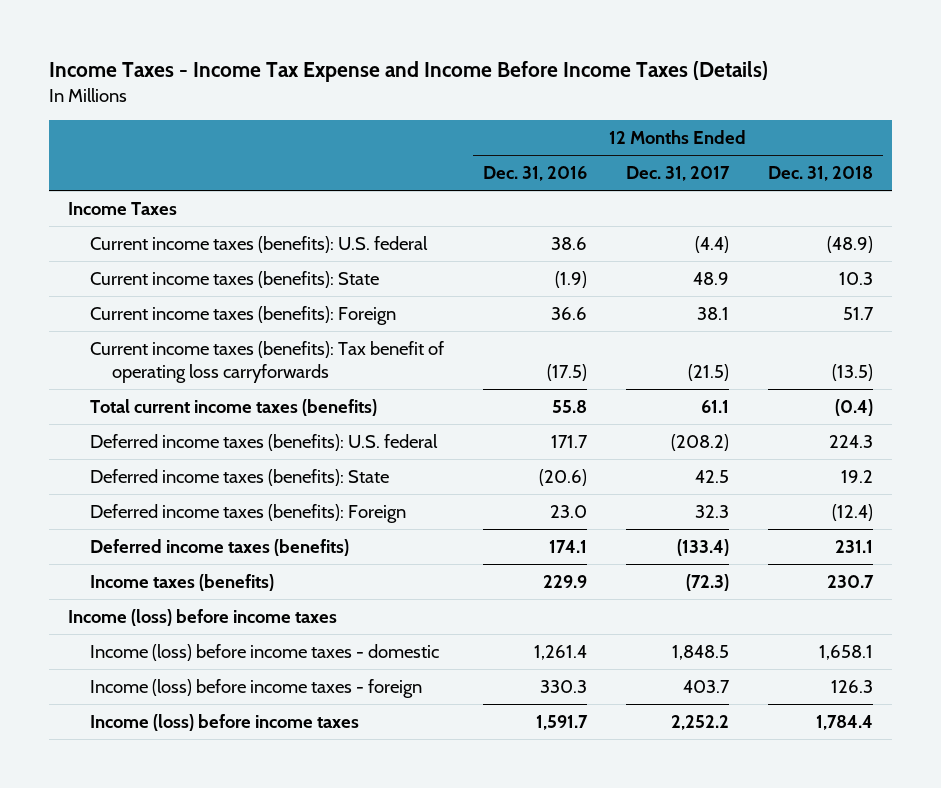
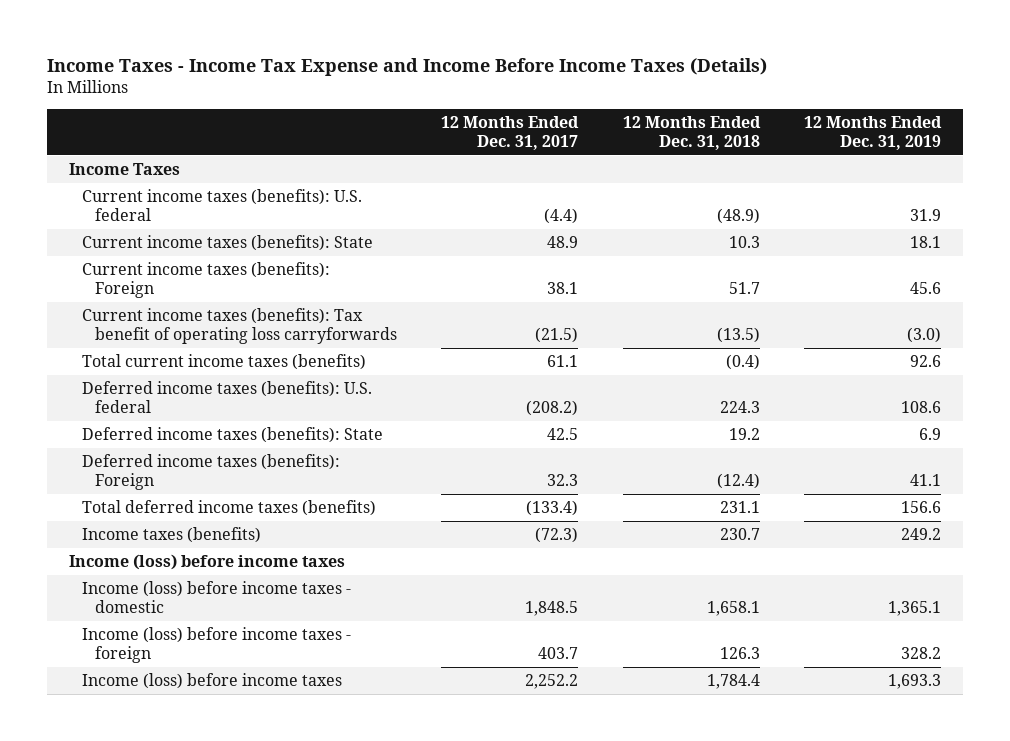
[483,166,588,182] Dec. 31, 2016 -> none
none -> [804,115,943,151] 12 Months Ended Dec. 31, 2019
[90,538,350,556] Deferred income taxes (benefits) -> [82,500,377,517] Total deferred income taxes (benefits)

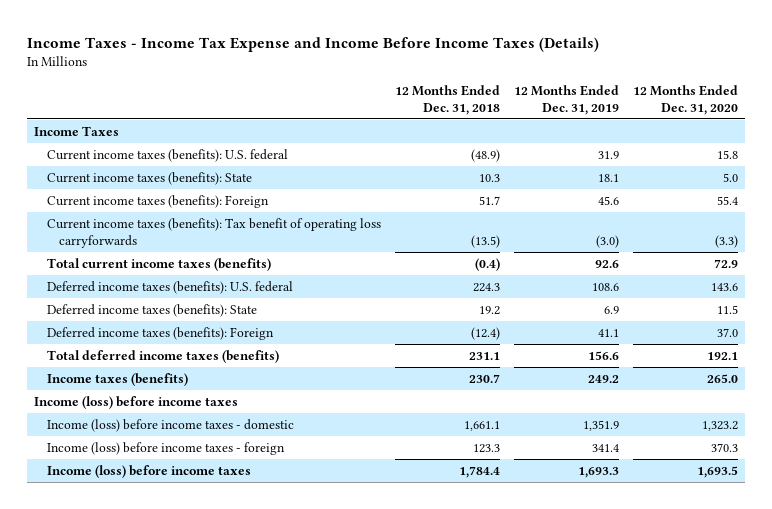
[441,115,580,151] 12 Months Ended Dec. 31, 2017 -> none
none -> [633,84,739,115] 12 Months Ended Dec. 31, 2020
[706,601,760,617] 1,658.1 -> [463,420,500,431] 1,661.1
[888,601,942,617] 1,365.1 -> [583,419,620,431] 1,351.9
[719,647,760,660] 126.3 -> [472,443,500,453] 123.3
[901,647,942,660] 328.2 -> [592,443,620,452] 341.4

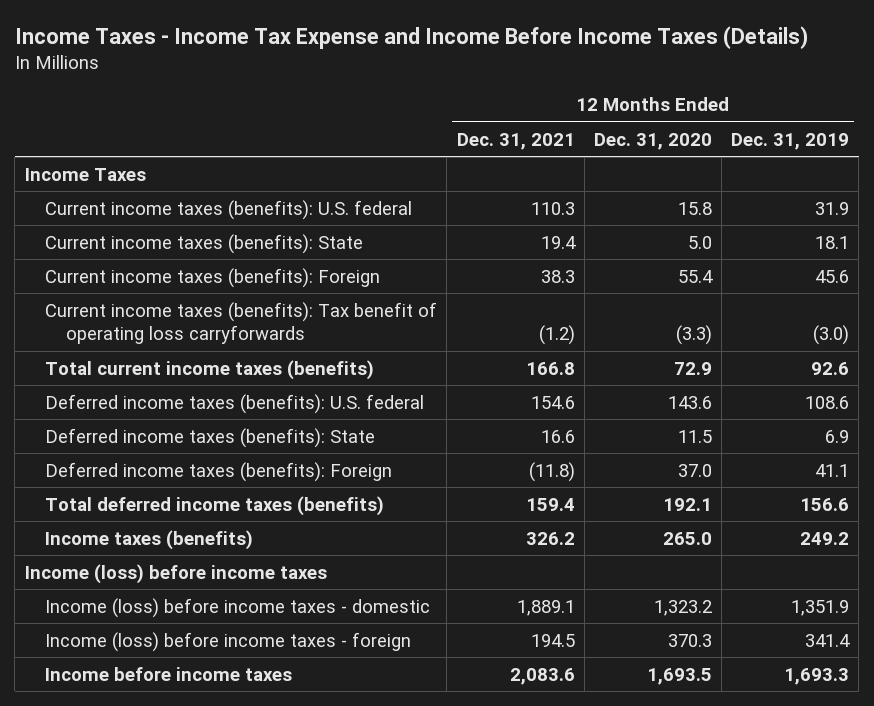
[394,84,500,115] 12 Months Ended Dec. 31, 2018 -> none
none -> [456,132,575,150] Dec. 31, 2021
[46,464,251,478] Income (loss) before income taxes -> [45,666,293,681] Income before income taxes

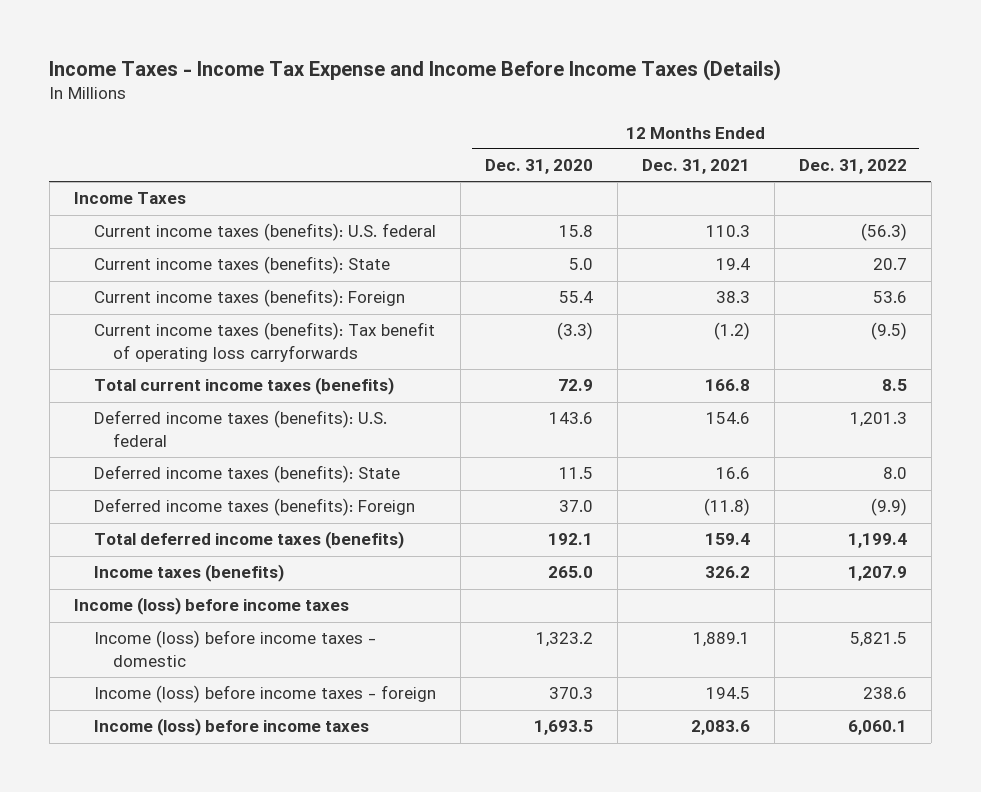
[730,132,849,150] Dec. 31, 2019 -> none
none -> [798,159,907,175] Dec. 31, 2022
[45,666,293,681] Income before income taxes -> [93,718,369,737] Income (loss) before income taxes

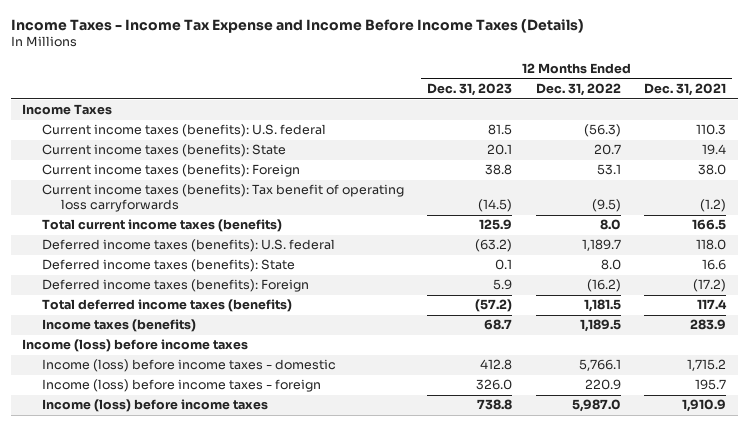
[484,159,593,175] Dec. 31, 2020 -> none
none -> [427,83,513,97] Dec. 31, 2023
[715,291,750,304] 38.3 -> [698,164,727,176] 38.0
[872,291,907,304] 53.6 -> [596,164,621,176] 53.1
[704,379,750,392] 166.8 -> [692,219,727,231] 166.5
[881,379,907,392] 8.5 -> [599,219,621,231] 8.0
[705,412,750,425] 154.6 -> [696,239,727,251] 118.0
[849,412,907,428] 1,201.3 -> [581,239,621,252] 1,189.7
[703,498,750,517] (11.8) -> [693,279,727,293] (17.2)
[870,498,907,517] (9.9) -> [586,279,621,293] (16.2)
[704,533,750,546] 159.4 -> [697,299,728,310] 117.4
[847,533,907,549] 1,199.4 -> [583,299,621,313] 1,181.5
[704,566,750,579] 326.2 -> [690,319,727,331] 283.9
[847,566,907,582] 1,207.9 -> [579,319,621,333] 1,189.5
[692,632,750,648] 1,889.1 -> [687,359,727,372] 1,715.2
[849,632,907,648] 5,821.5 -> [578,359,621,372] 5,766.1
[705,687,750,700] 194.5 -> [695,379,727,391] 195.7
[862,687,907,700] 238.6 -> [584,379,621,391] 220.9
[690,720,750,736] 2,083.6 -> [682,399,727,413] 1,910.9
[847,720,907,736] 6,060.1 -> [571,399,621,413] 5,987.0

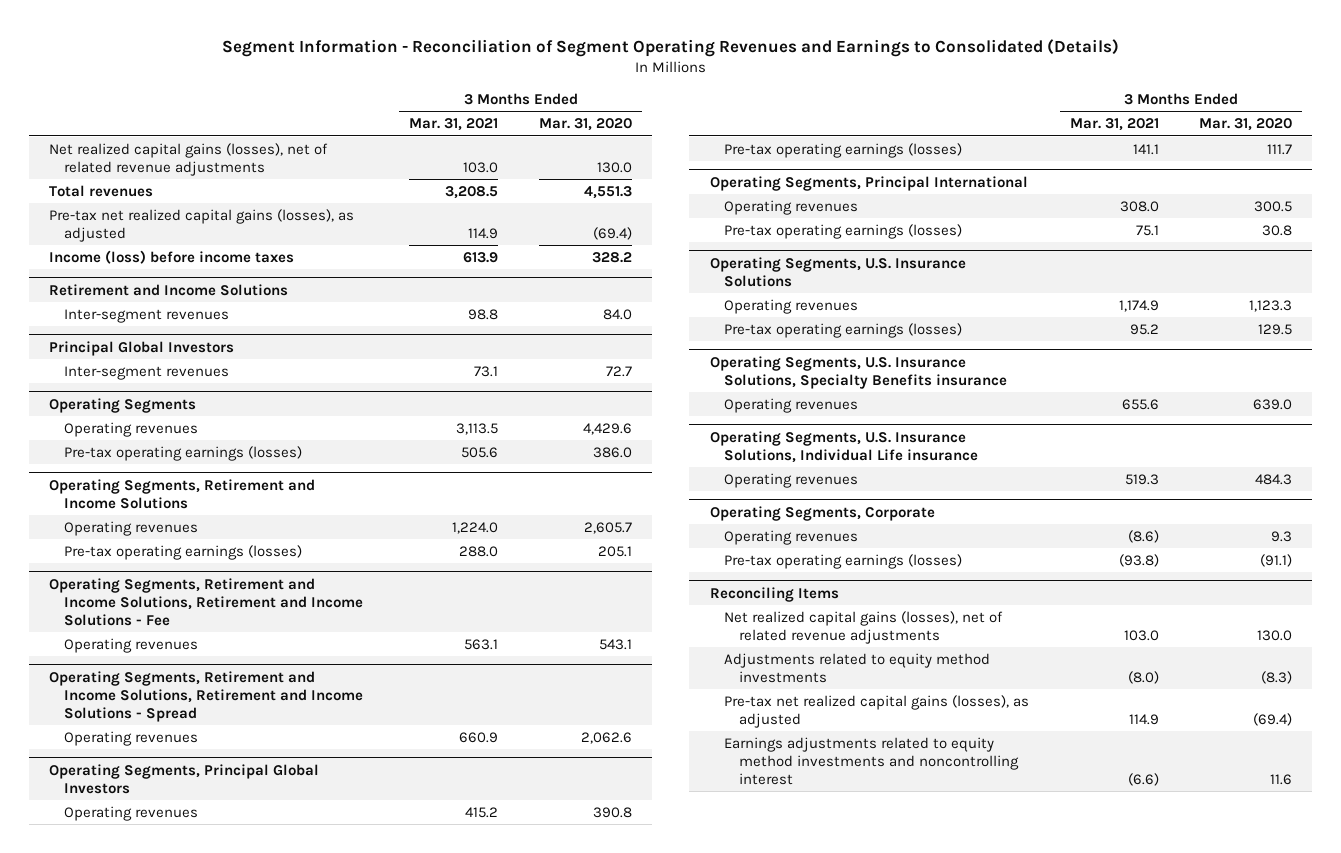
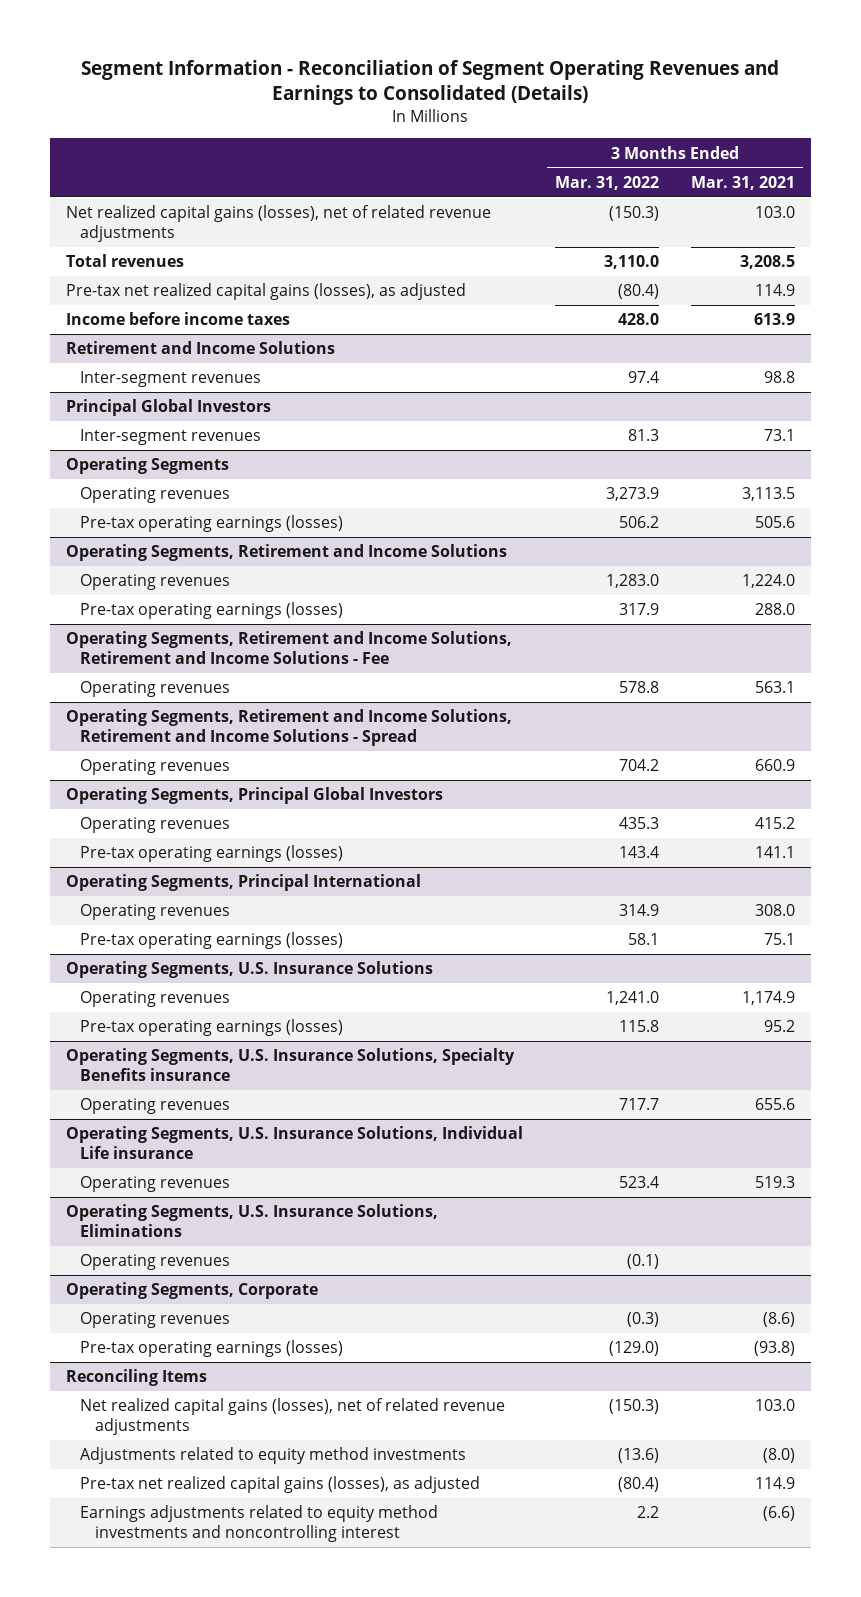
[538,118,632,132] Mar. 31, 2020 -> none
none -> [554,175,659,190] Mar. 31, 2022
[49,249,295,264] Income (loss) before income taxes -> [66,312,291,326] Income before income taxes
none -> [66,1204,439,1238] Operating Segments, U.S. Insurance Solutions, Eliminations
none -> [80,1254,231,1271] Operating revenues

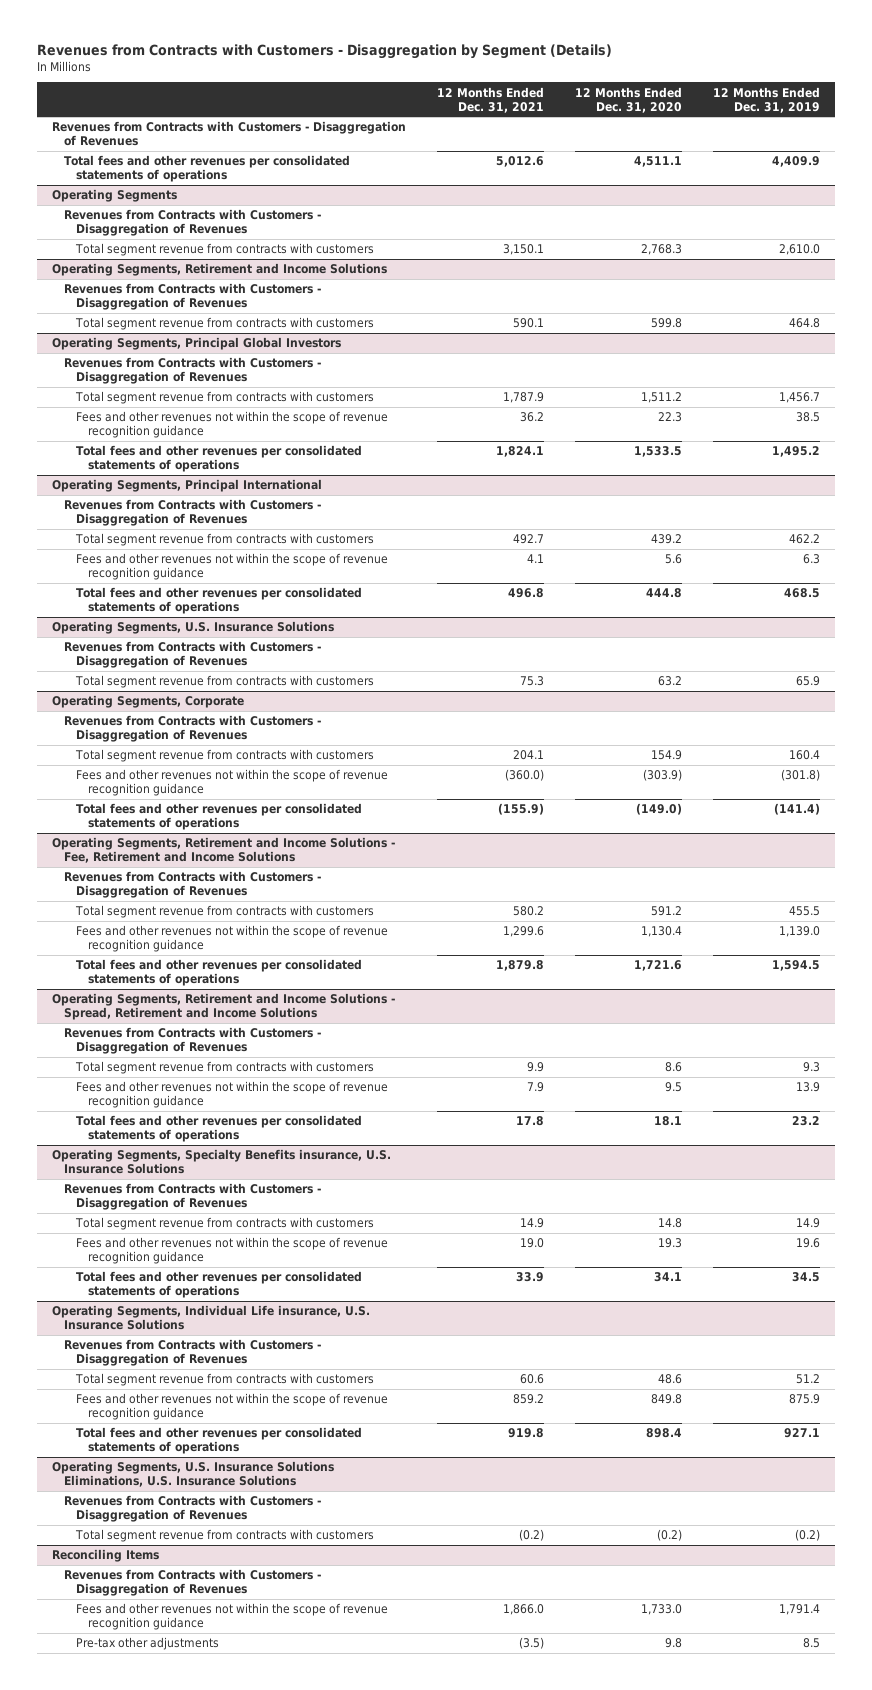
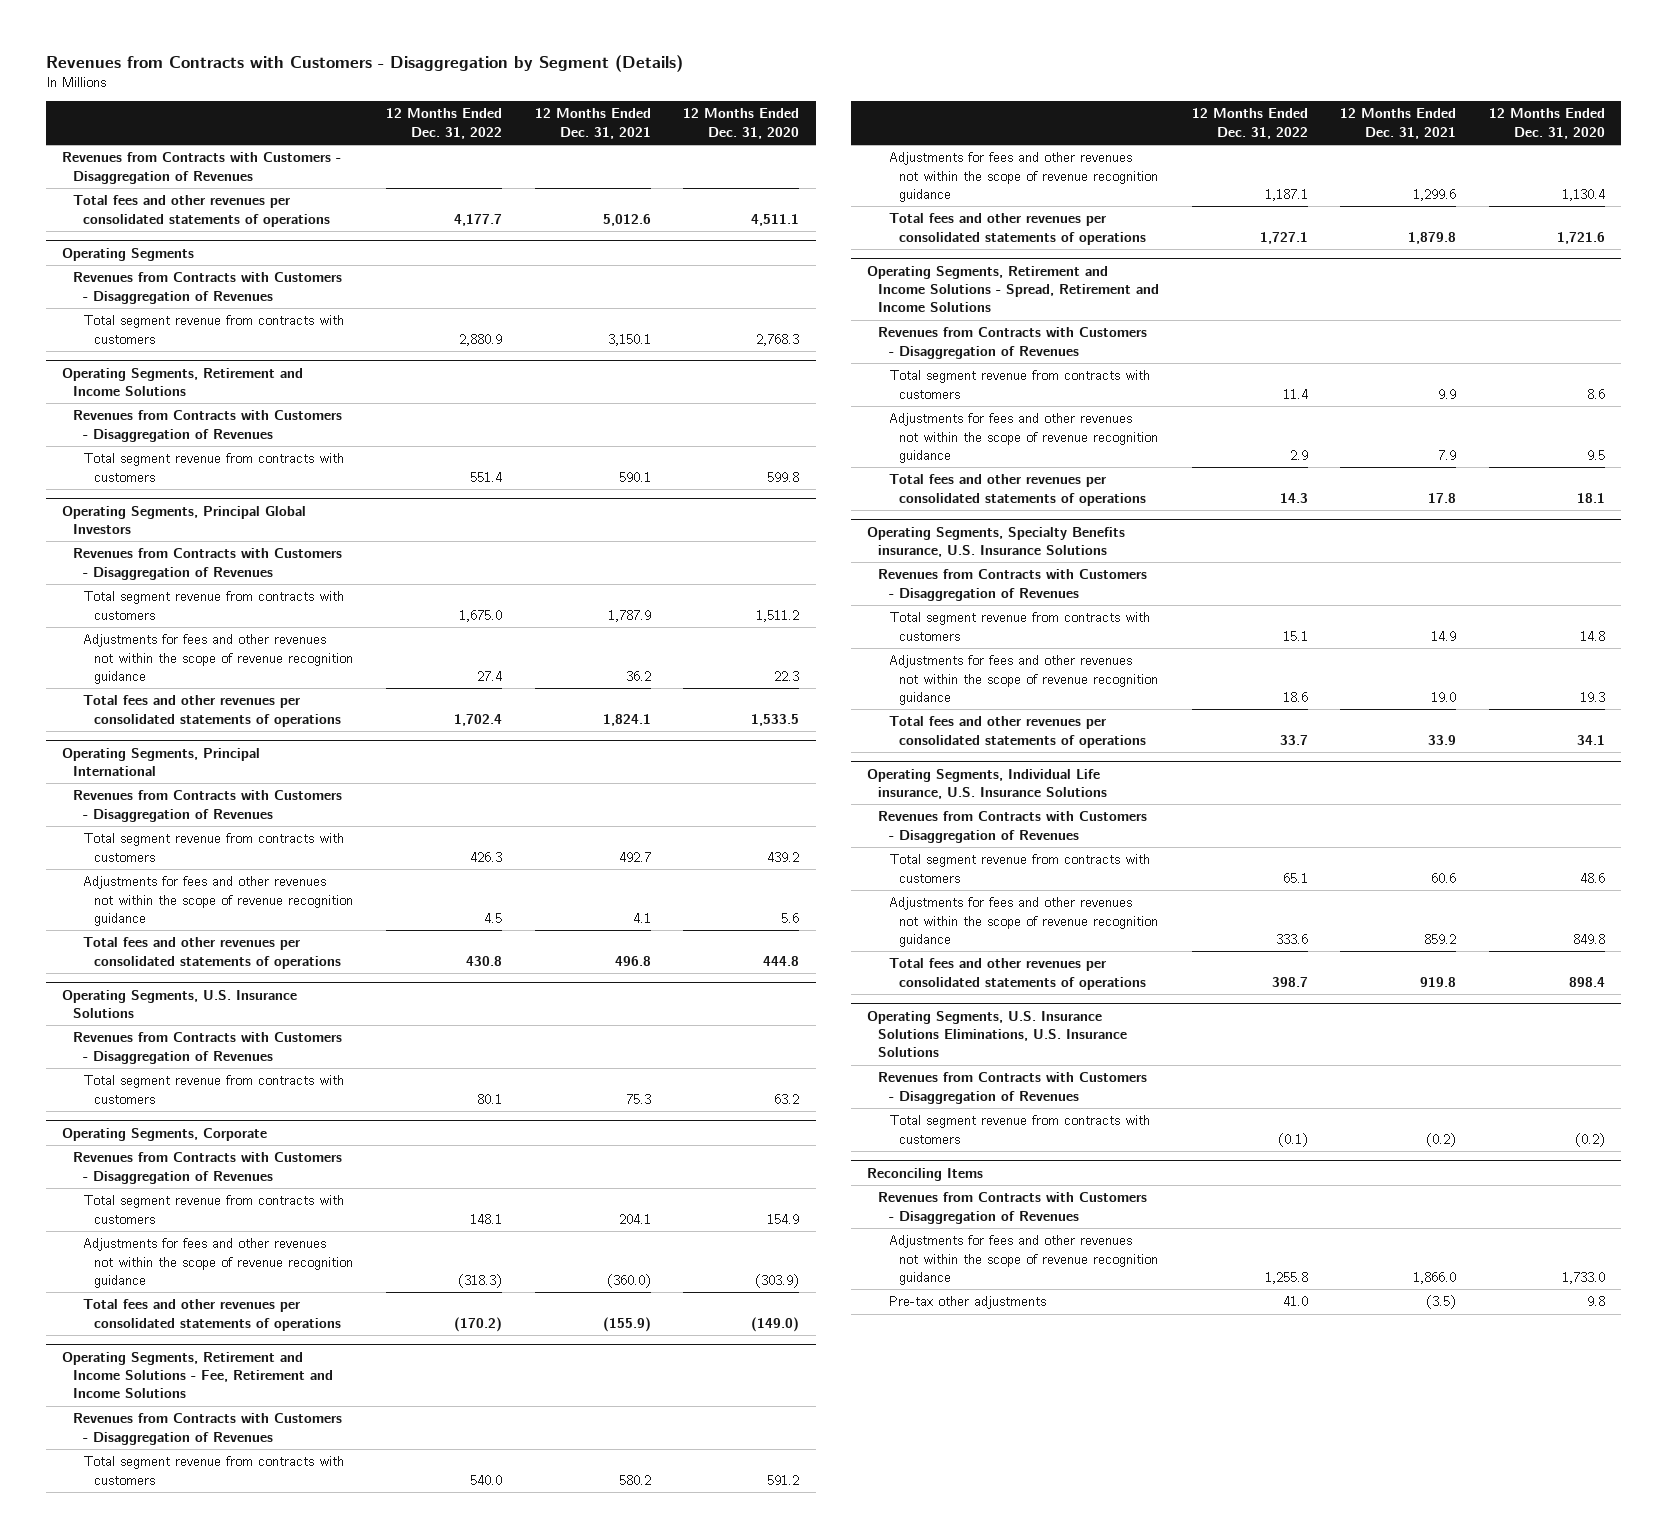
[712,86,820,113] 12 Months Ended Dec. 31, 2019 -> none
none -> [386,108,503,139] 12 Months Ended Dec. 31, 2022
[75,411,388,439] Fees and other revenues not within the scope of revenue recognition guidance -> [83,634,354,684] Adjustments for fees and other revenues not within the scope of revenue recognition guidance
[75,553,388,581] Fees and other revenues not within the scope of revenue recognition guidance -> [83,876,354,926] Adjustments for fees and other revenues not within the scope of revenue recognition guidance
[75,769,388,797] Fees and other revenues not within the scope of revenue recognition guidance -> [83,1238,354,1288] Adjustments for fees and other revenues not within the scope of revenue recognition guidance
[75,925,388,953] Fees and other revenues not within the scope of revenue recognition guidance -> [888,152,1159,202] Adjustments for fees and other revenues not within the scope of revenue recognition guidance
[75,1081,388,1109] Fees and other revenues not within the scope of revenue recognition guidance -> [888,413,1159,463] Adjustments for fees and other revenues not within the scope of revenue recognition guidance
[75,1237,388,1265] Fees and other revenues not within the scope of revenue recognition guidance -> [888,655,1159,705] Adjustments for fees and other revenues not within the scope of revenue recognition guidance
[75,1393,388,1421] Fees and other revenues not within the scope of revenue recognition guidance -> [888,897,1159,947] Adjustments for fees and other revenues not within the scope of revenue recognition guidance
[75,1603,388,1631] Fees and other revenues not within the scope of revenue recognition guidance -> [888,1235,1159,1285] Adjustments for fees and other revenues not within the scope of revenue recognition guidance

